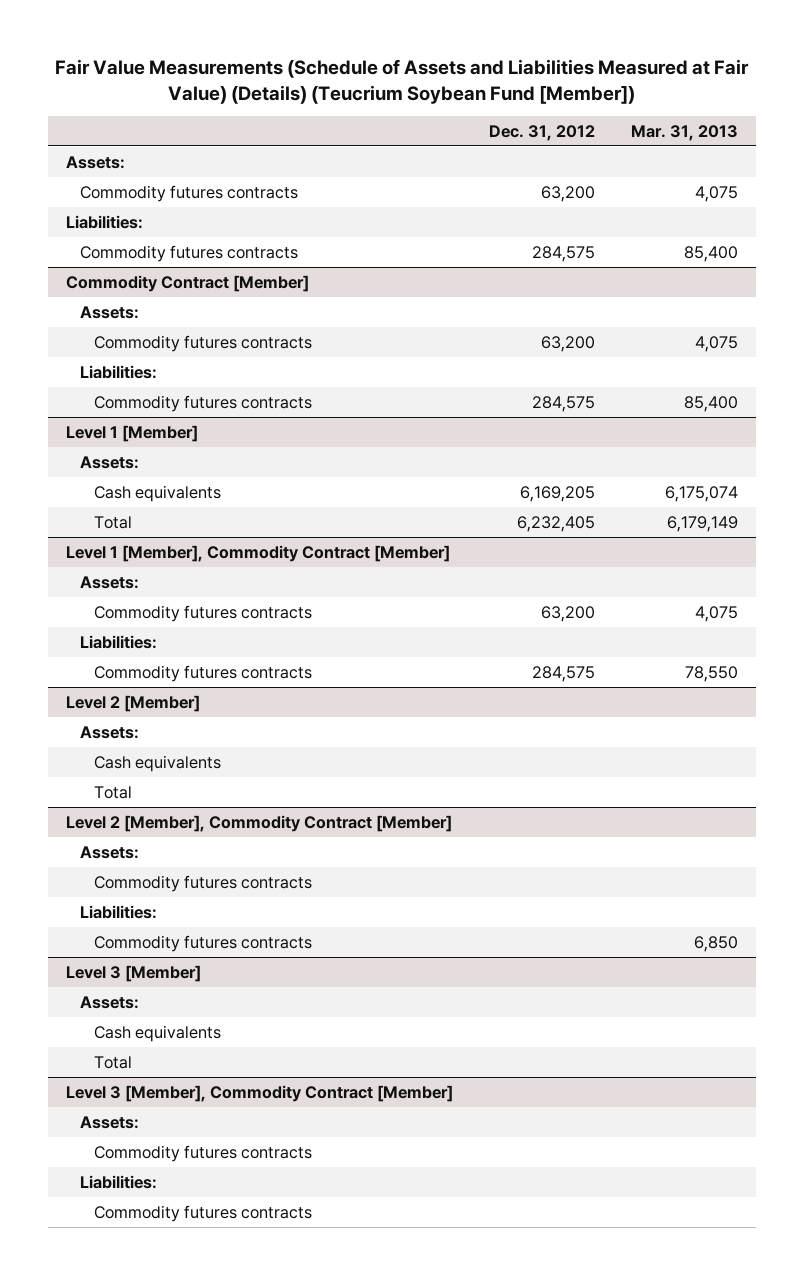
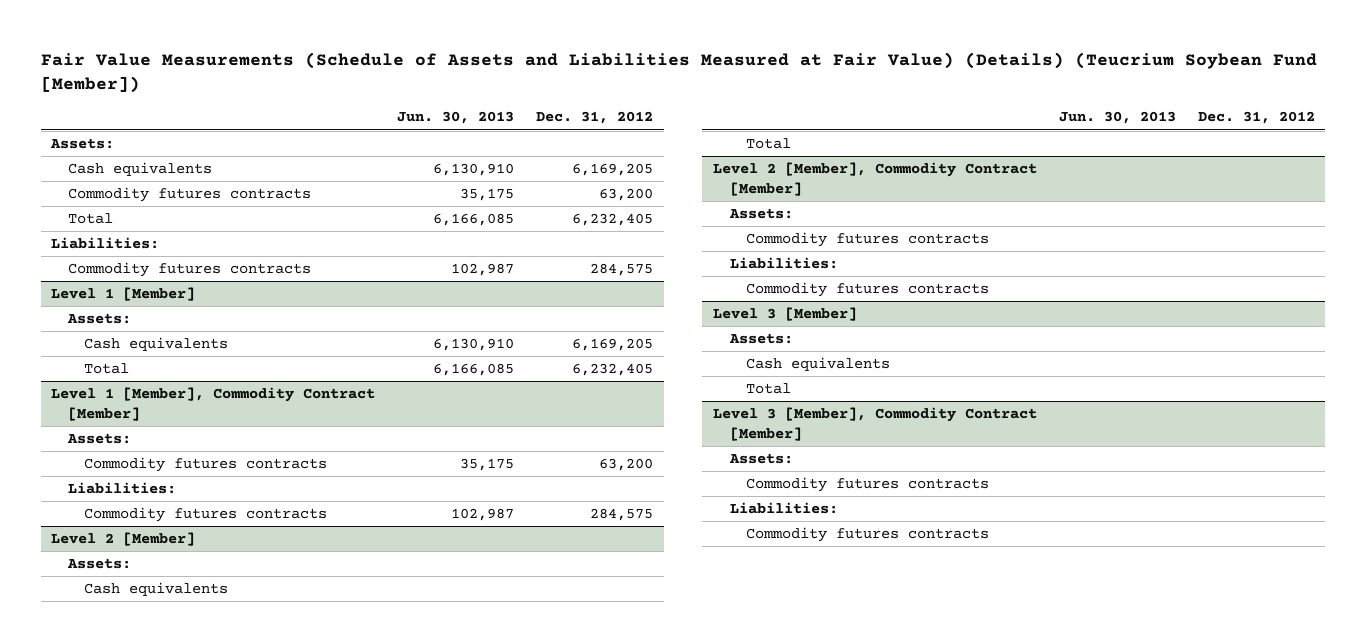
[631,124,739,141] Mar. 31, 2013 -> none
none -> [397,111,515,125] Jun. 30, 2013
[80,184,299,202] Commodity futures contracts -> none
[66,214,144,229] Liabilities: -> none
[80,244,299,262] Commodity futures contracts -> none
[66,274,310,292] Commodity Contract [Member] -> none
[80,305,140,319] Assets: -> none
none -> [67,162,212,177] Cash equivalents
none -> [67,213,113,225] Total

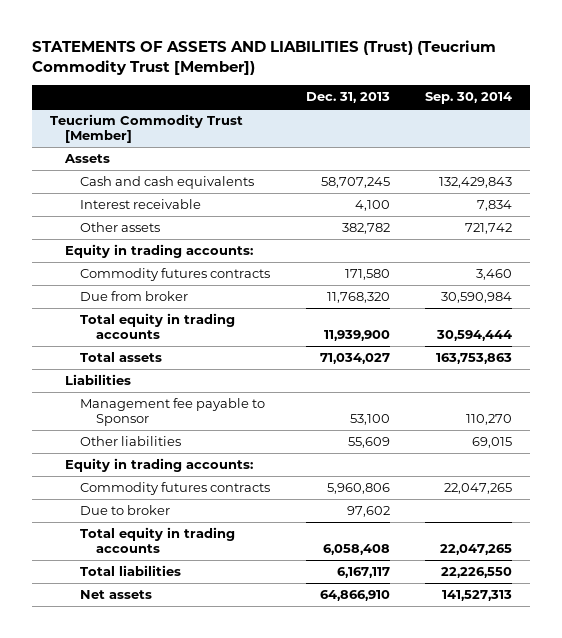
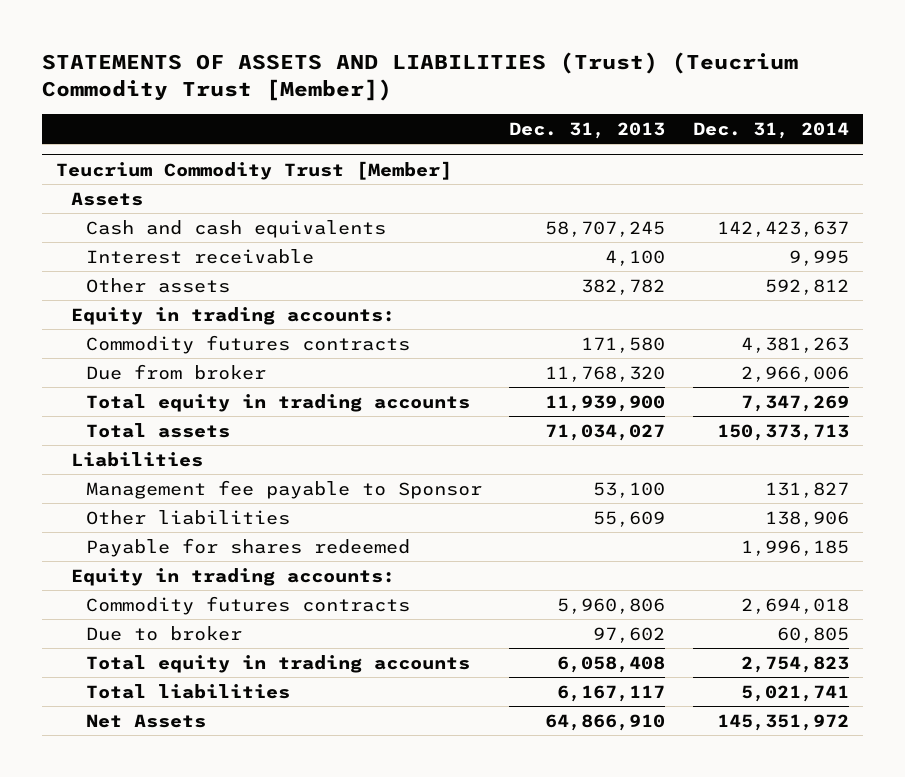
[425,92,513,105] Sep. 30, 2014 -> none
none -> [692,121,849,139] Dec. 31, 2014
none -> [85,537,410,557] Payable for shares redeemed
[80,590,153,600] Net assets -> [85,713,206,728] Net Assets

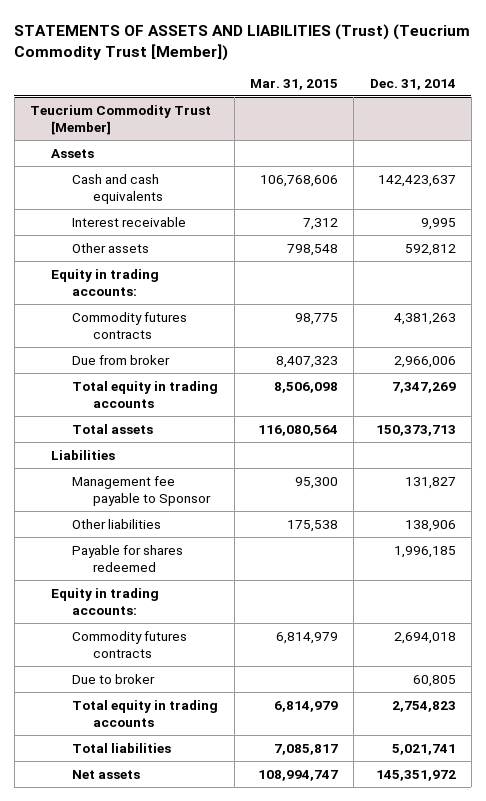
[509,121,666,139] Dec. 31, 2013 -> none
none -> [249,79,338,91] Mar. 31, 2015
[85,713,206,728] Net Assets -> [72,769,141,779] Net assets

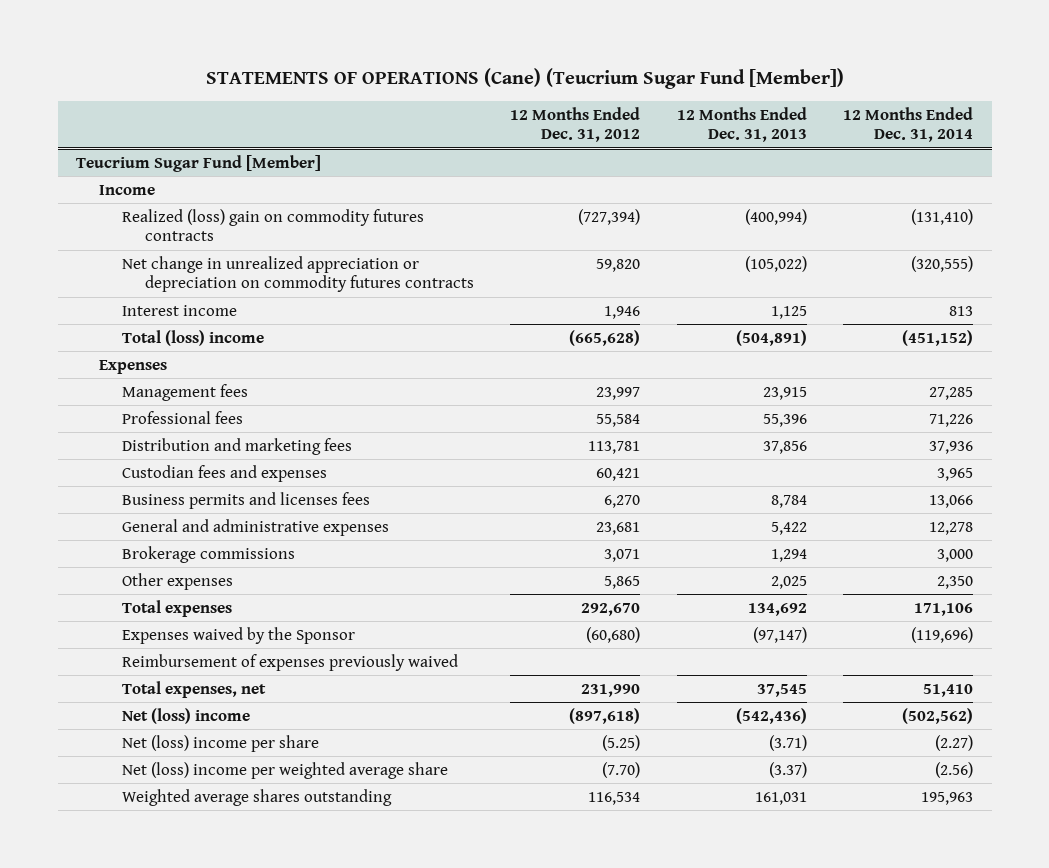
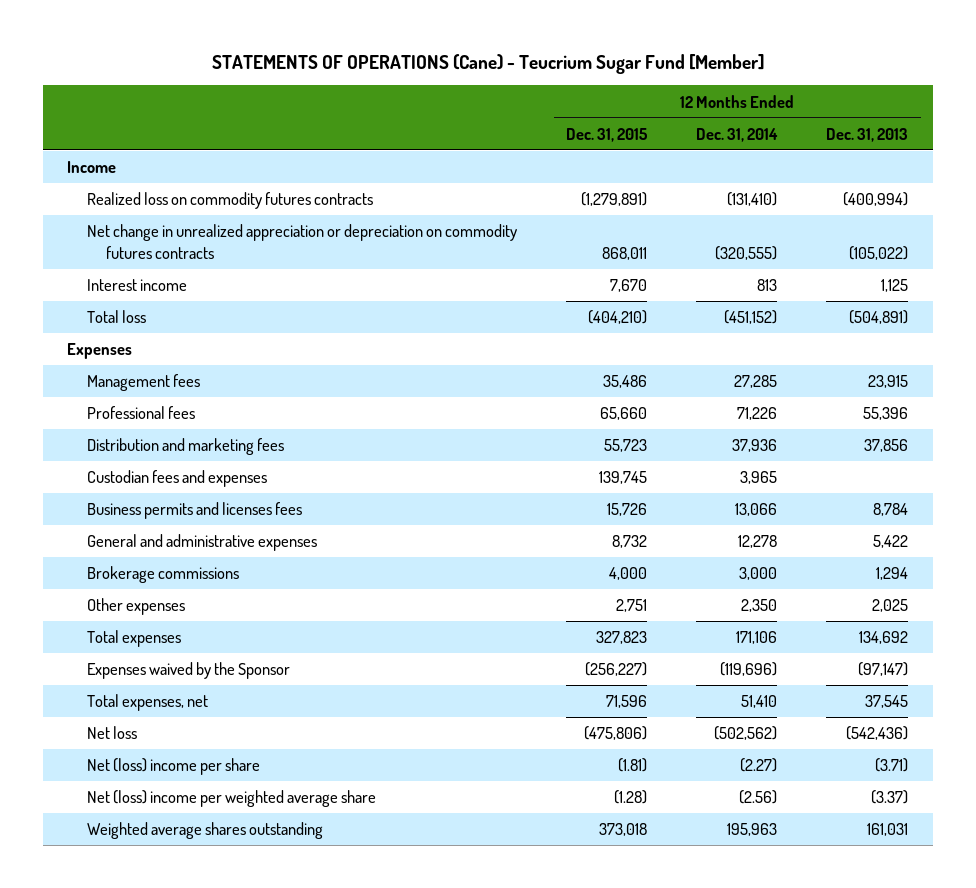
[205,67,844,89] STATEMENTS OF OPERATIONS (Cane) (Teucrium Sugar Fund [Member]) -> [211,53,765,74] STATEMENTS OF OPERATIONS (Cane) - Teucrium Sugar Fund [Member]
[510,106,641,143] 12 Months Ended Dec. 31, 2012 -> none
none -> [565,127,648,142] Dec. 31, 2015
[75,154,321,172] Teucrium Sugar Fund [Member] -> none
[121,208,424,242] Realized (loss) gain on commodity futures contracts -> [86,192,373,210] Realized loss on commodity futures contracts
[121,329,264,346] Total (loss) income -> [86,310,146,324] Total loss
[121,653,458,671] Reimbursement of expenses previously waived -> none
[121,707,250,724] Net (loss) income -> [86,726,137,740] Net loss

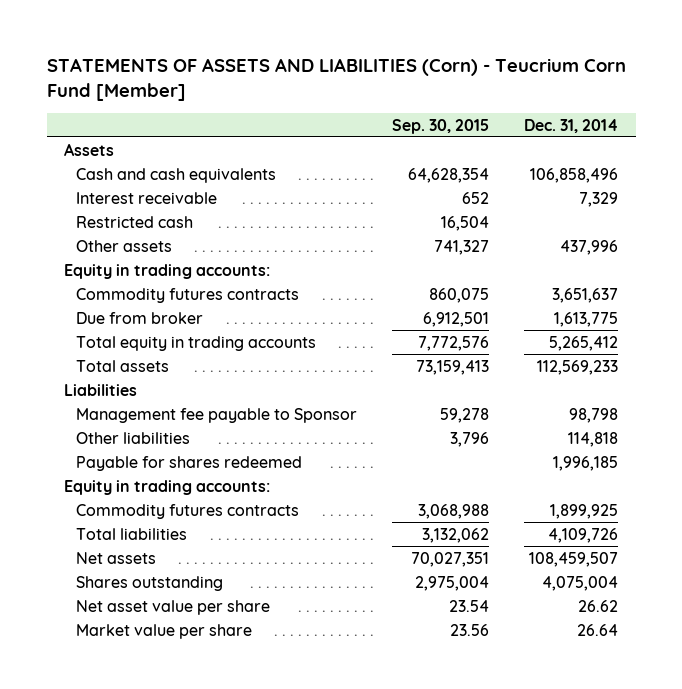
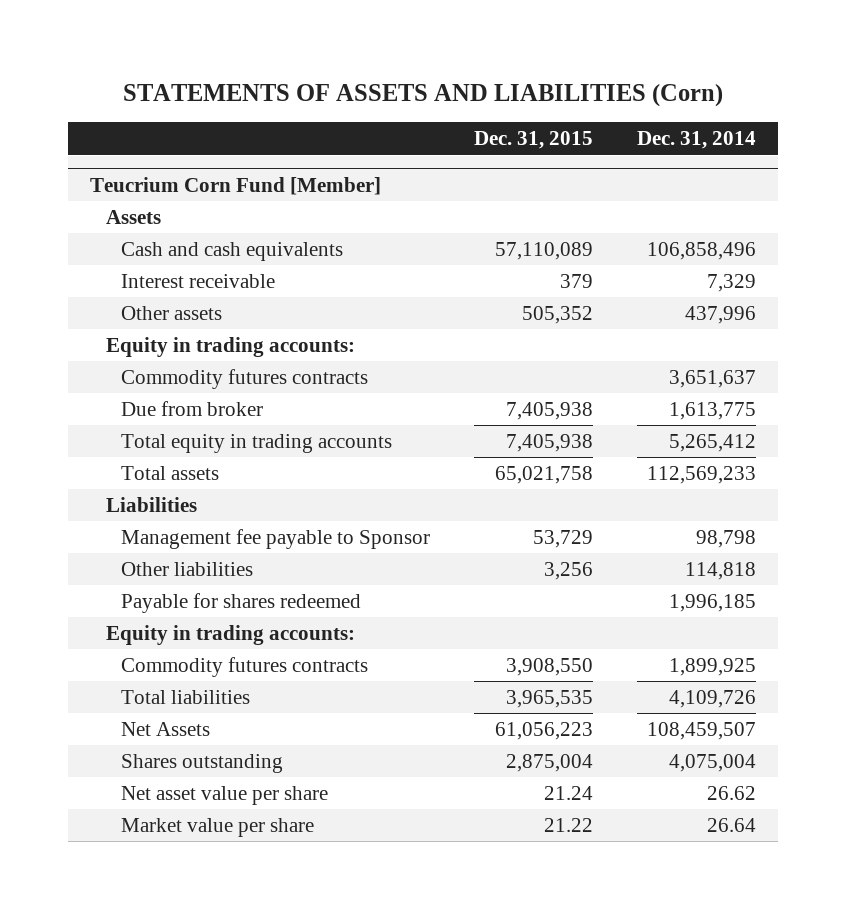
[46,57,626,101] STATEMENTS OF ASSETS AND LIABILITIES (Corn) - Teucrium Corn Fund [Member] -> [122,84,723,108] STATEMENTS OF ASSETS AND LIABILITIES (Corn)
[391,118,489,134] Sep. 30, 2015 -> none
none -> [474,131,594,150] Dec. 31, 2015
none -> [90,176,382,195] Teucrium Corn Fund [Member]
[75,215,193,228] Restricted cash -> none
[75,551,156,564] Net assets -> [121,722,211,737] Net Assets

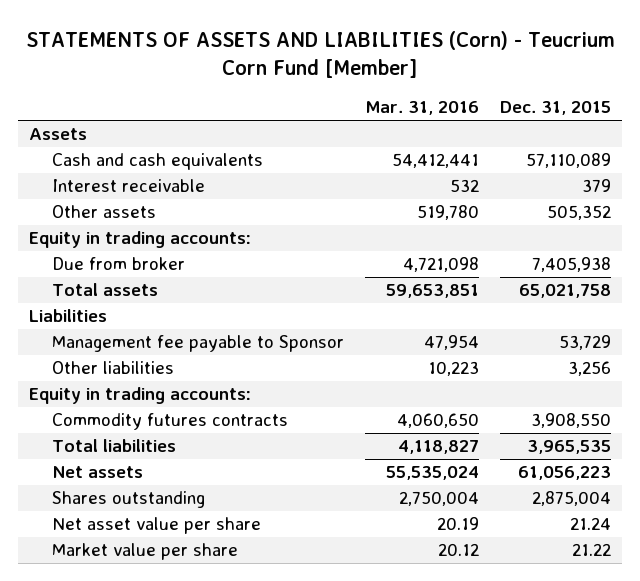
[122,84,723,108] STATEMENTS OF ASSETS AND LIABILITIES (Corn) -> [25,30,615,79] STATEMENTS OF ASSETS AND LIABILITIES (Corn) - Teucrium Corn Fund [Member]
[636,131,756,150] Dec. 31, 2014 -> none
none -> [364,101,479,116] Mar. 31, 2016
[90,176,382,195] Teucrium Corn Fund [Member] -> none
[121,369,369,390] Commodity futures contracts -> none
[121,434,393,454] Total equity in trading accounts -> none
[121,593,362,614] Payable for shares redeemed -> none
[121,722,211,737] Net Assets -> [51,466,143,479] Net assets

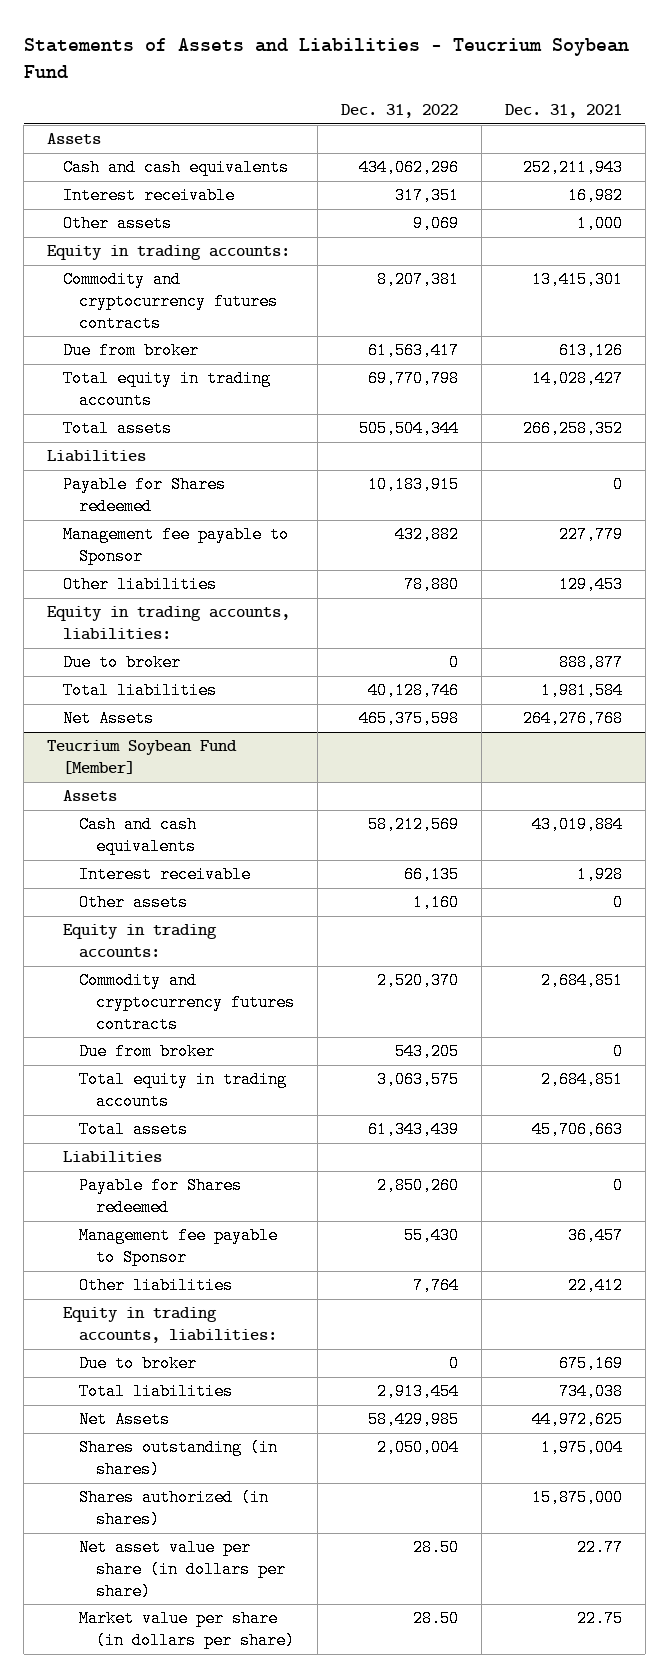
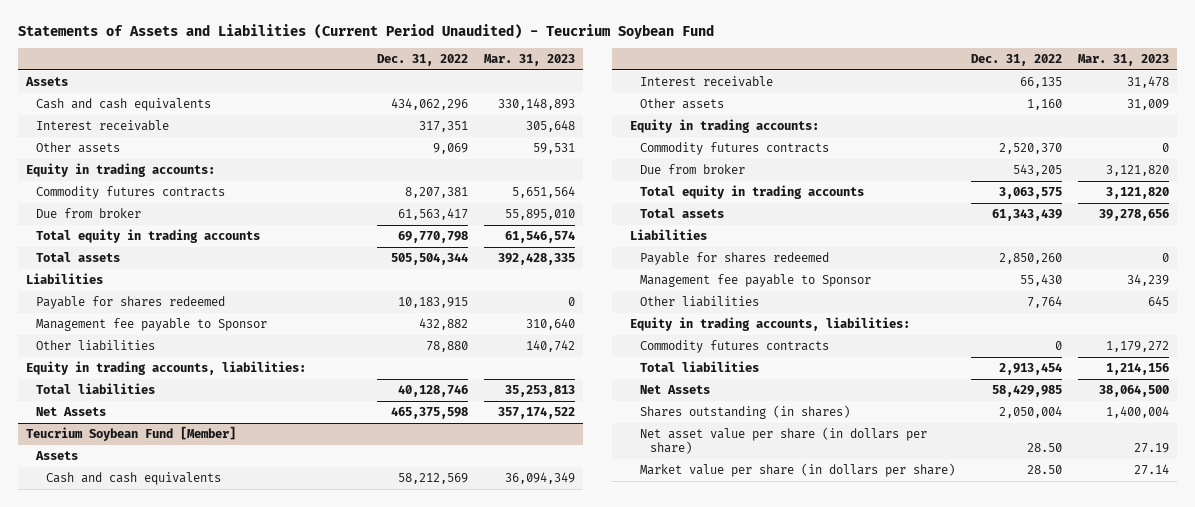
[23,37,629,79] Statements of Assets and Liabilities - Teucrium Soybean Fund -> [18,24,715,40] Statements of Assets and Liabilities (Current Period Unaudited) - Teucrium Soybean Fund
[504,104,622,119] Dec. 31, 2021 -> none
none -> [483,54,575,67] Mar. 31, 2023
[63,271,279,332] Commodity and cryptocurrency futures contracts -> [35,186,225,200] Commodity futures contracts
[63,476,227,516] Payable for Shares redeemed -> [35,296,225,310] Payable for shares redeemed
[63,654,182,672] Due to broker -> none
[79,972,295,1033] Commodity and cryptocurrency futures contracts -> [639,142,829,156] Commodity futures contracts
[79,1177,243,1217] Payable for Shares redeemed -> [639,252,829,266] Payable for shares redeemed
[79,1355,198,1373] Due to broker -> none
none -> [639,340,829,354] Commodity futures contracts
[79,1489,270,1529] Shares authorized (in shares) -> none

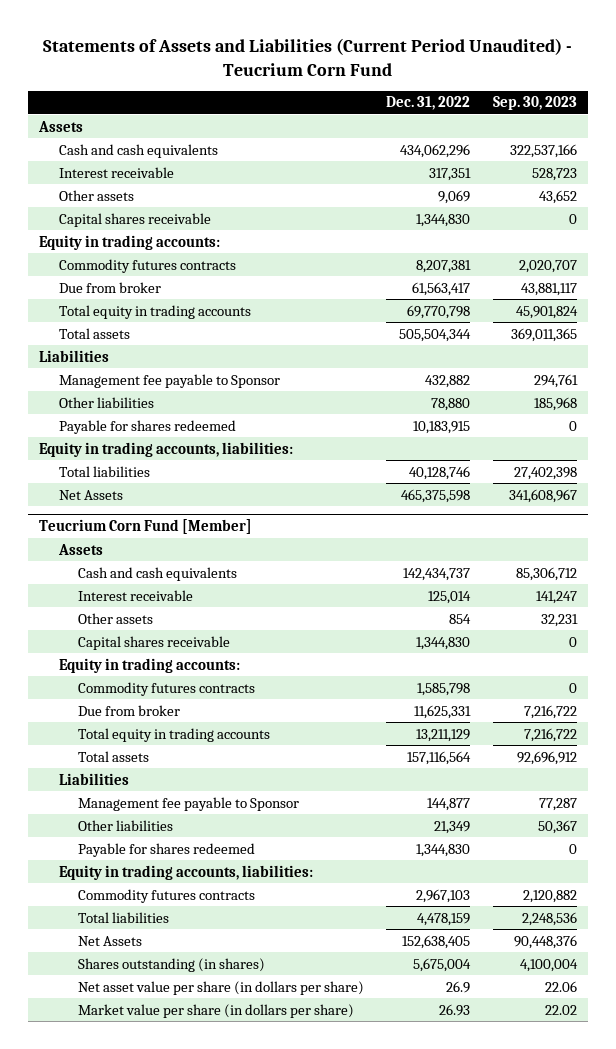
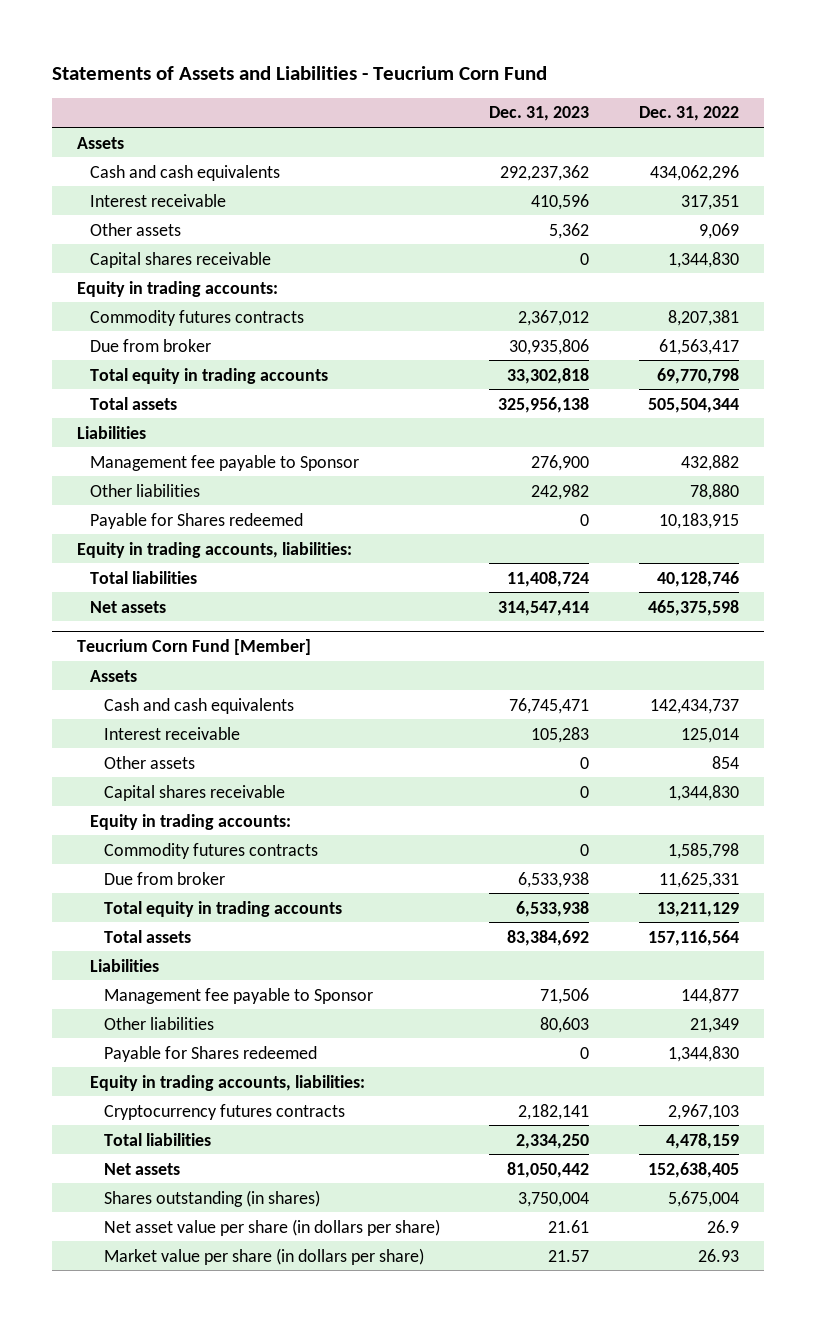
[43,37,573,76] Statements of Assets and Liabilities (Current Period Unaudited) - Teucrium Corn Fund -> [51,65,547,80] Statements of Assets and Liabilities - Teucrium Corn Fund
[492,96,577,111] Sep. 30, 2023 -> none
none -> [489,106,590,122] Dec. 31, 2023
[58,419,236,434] Payable for shares redeemed -> [90,512,304,529] Payable for Shares redeemed
[58,489,123,500] Net Assets -> [90,600,167,613] Net assets
[77,842,255,857] Payable for shares redeemed -> [103,1045,317,1062] Payable for Shares redeemed
[77,888,255,903] Commodity futures contracts -> [103,1103,345,1120] Cryptocurrency futures contracts
[77,935,142,946] Net Assets -> [103,1162,180,1175] Net assets

